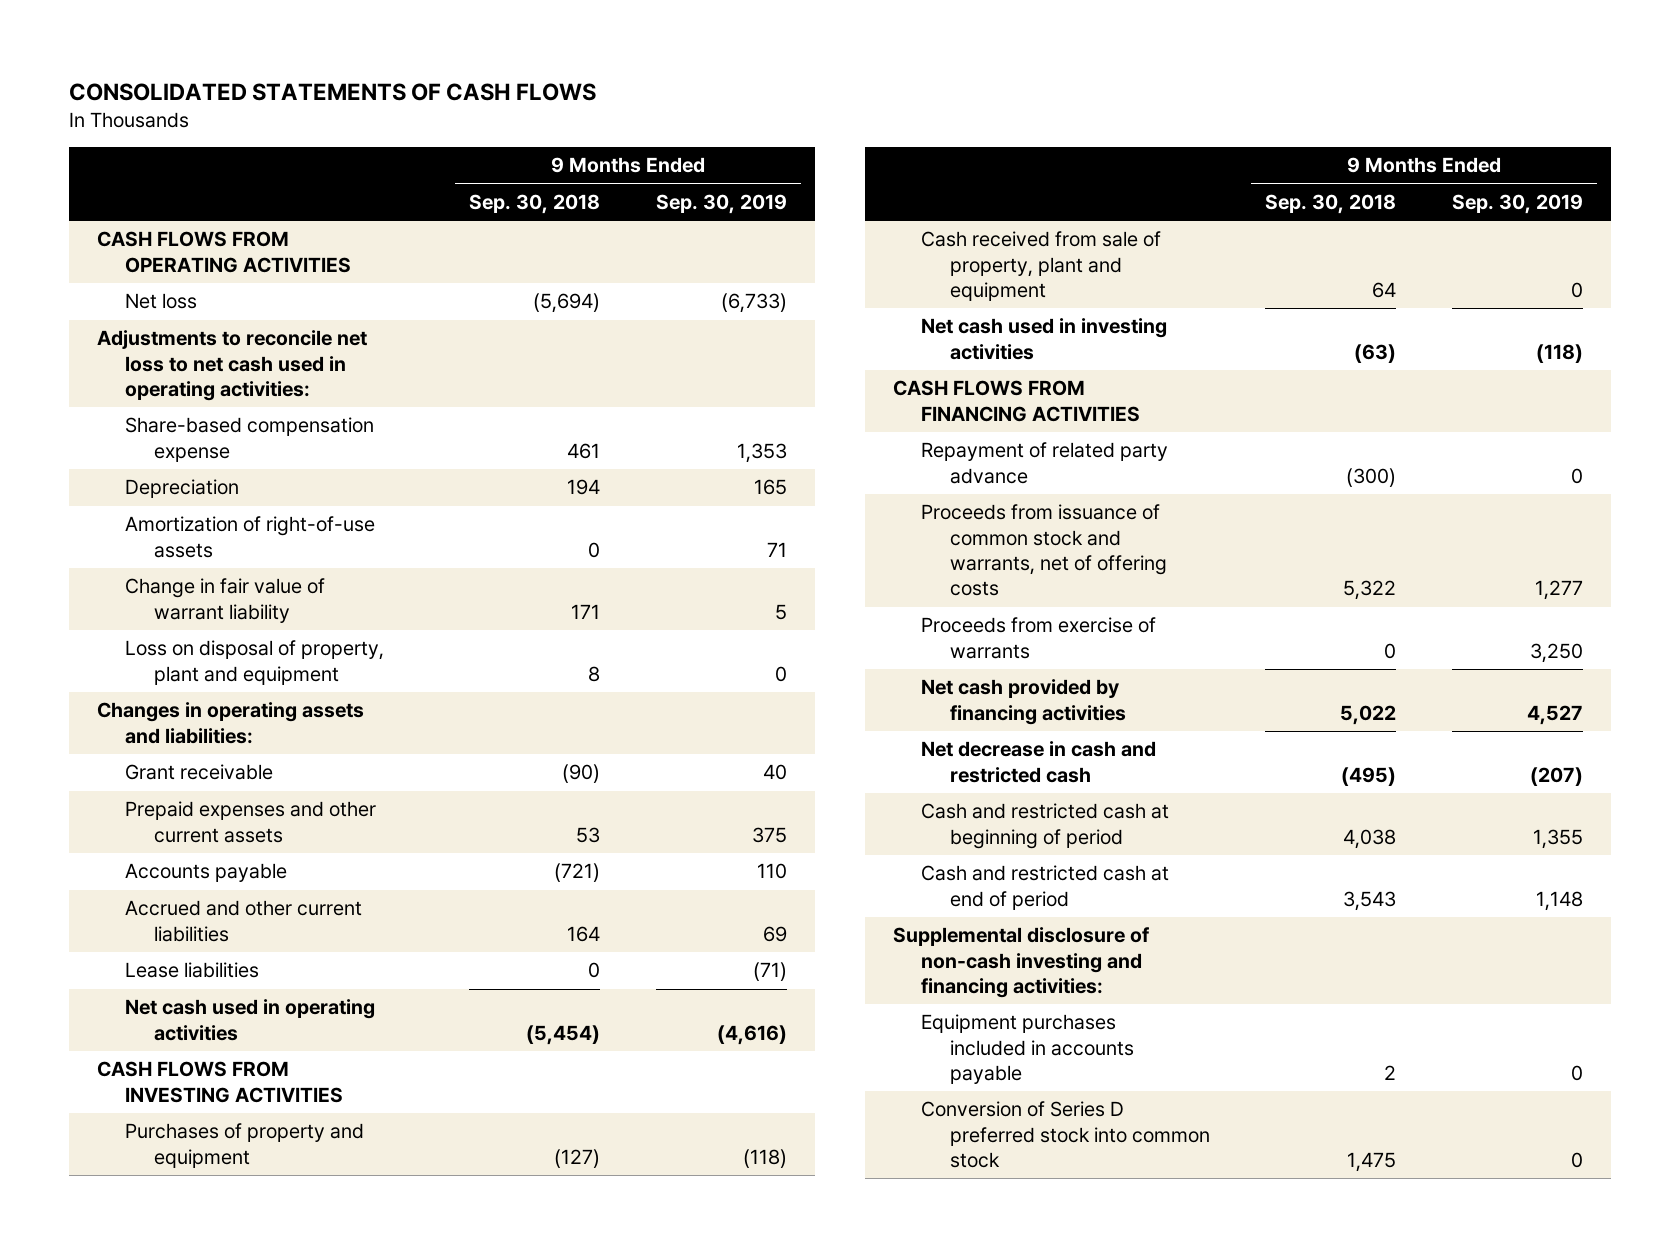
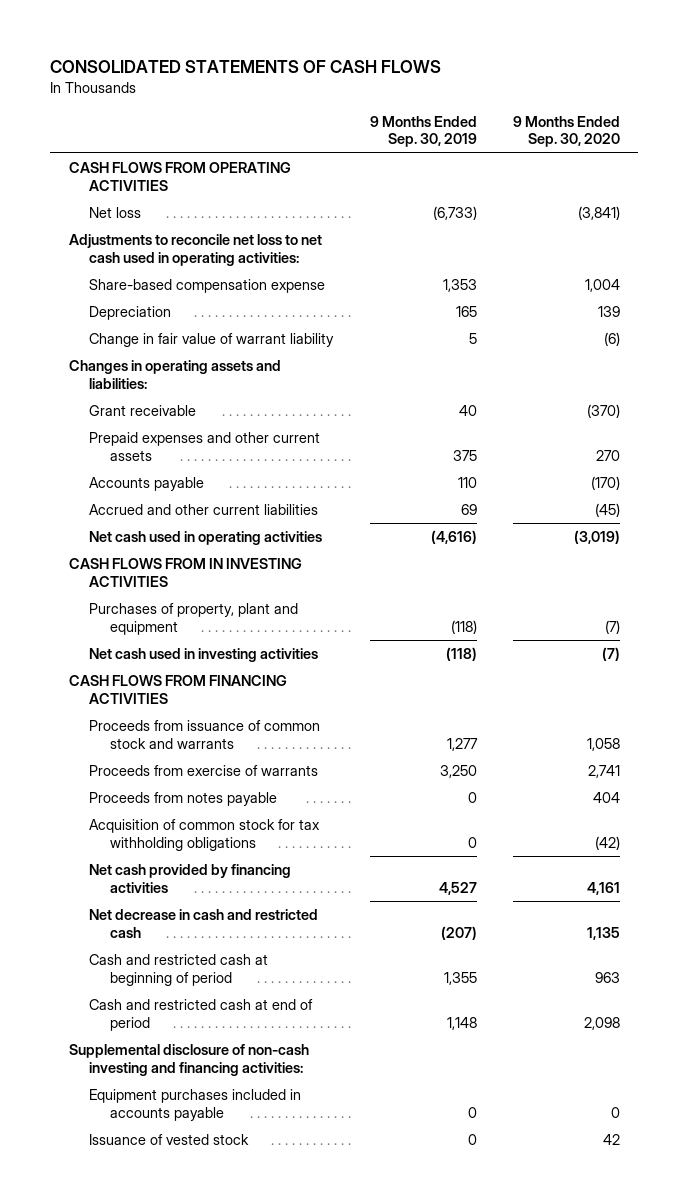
[469,193,601,214] Sep. 30, 2018 -> none
none -> [513,115,621,148] 9 Months Ended Sep. 30, 2020
[125,516,376,558] Amortization of right-of-use assets -> none
[125,640,385,685] Loss on disposal of property, plant and equipment -> none
[125,962,260,979] Lease liabilities -> none
[921,231,1162,302] Cash received from sale of property, plant and equipment -> none
[96,1061,344,1103] CASH FLOWS FROM INVESTING ACTIVITIES -> [68,558,302,587] CASH FLOWS FROM IN INVESTING ACTIVITIES
[125,1123,365,1168] Purchases of property and equipment -> [89,603,299,635] Purchases of property, plant and equipment
[921,442,1169,484] Repayment of related party advance -> none
[921,504,1167,597] Proceeds from issuance of common stock and warrants, net of offering costs -> [89,720,321,749] Proceeds from issuance of common stock and warrants
none -> [89,792,278,807] Proceeds from notes payable
none -> [89,819,321,851] Acquisition of common stock for tax withholding obligations
[921,1101,1210,1169] Conversion of Series D preferred stock into common stock -> none
none -> [89,1134,250,1146] Issuance of vested stock

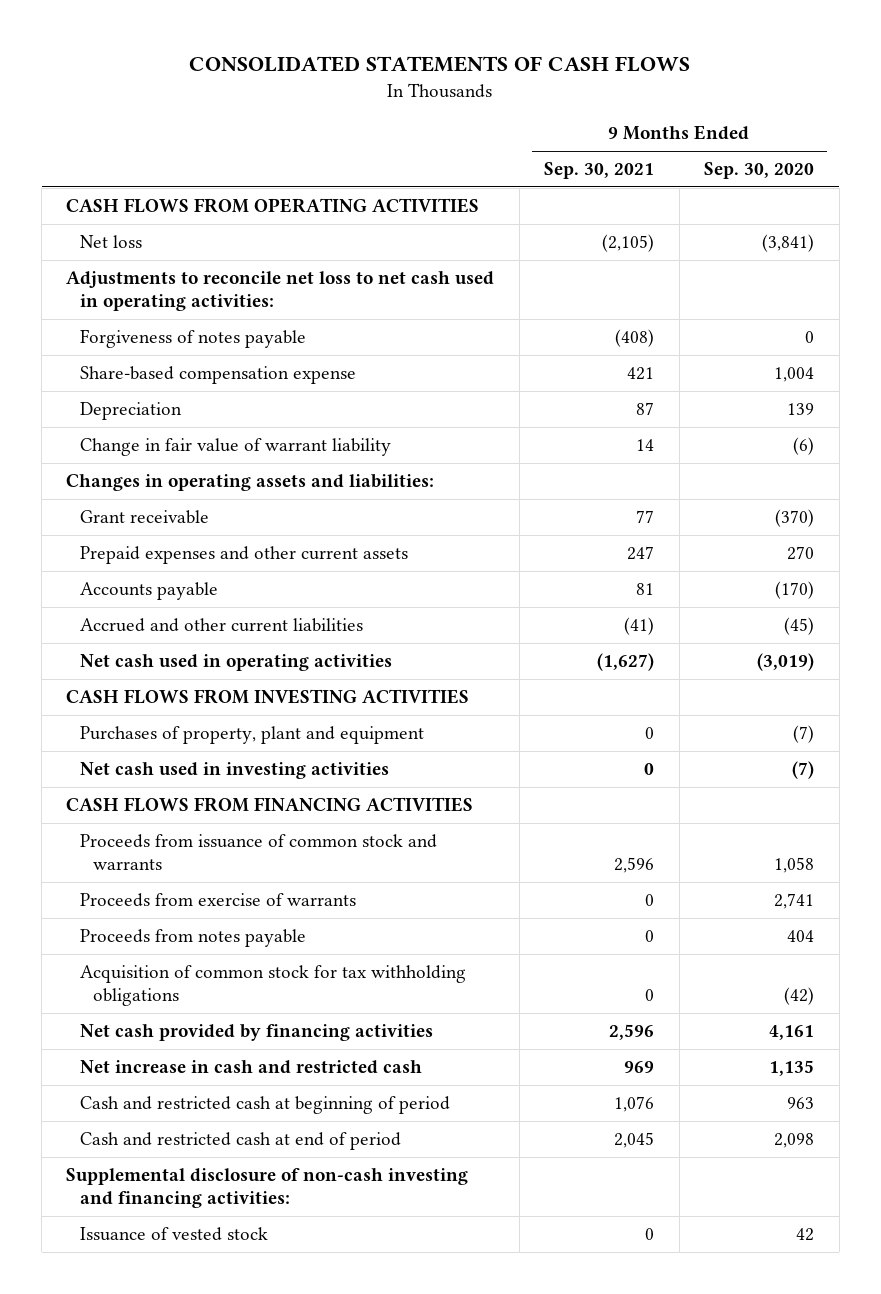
[369,115,477,148] 9 Months Ended Sep. 30, 2019 -> none
none -> [544,162,655,180] Sep. 30, 2021
none -> [79,328,306,348] Forgiveness of notes payable
[68,558,302,587] CASH FLOWS FROM IN INVESTING ACTIVITIES -> [66,688,470,704] CASH FLOWS FROM INVESTING ACTIVITIES
[89,909,319,938] Net decrease in cash and restricted cash -> [79,1059,422,1074] Net increase in cash and restricted cash
[89,1089,302,1121] Equipment purchases included in accounts payable -> none

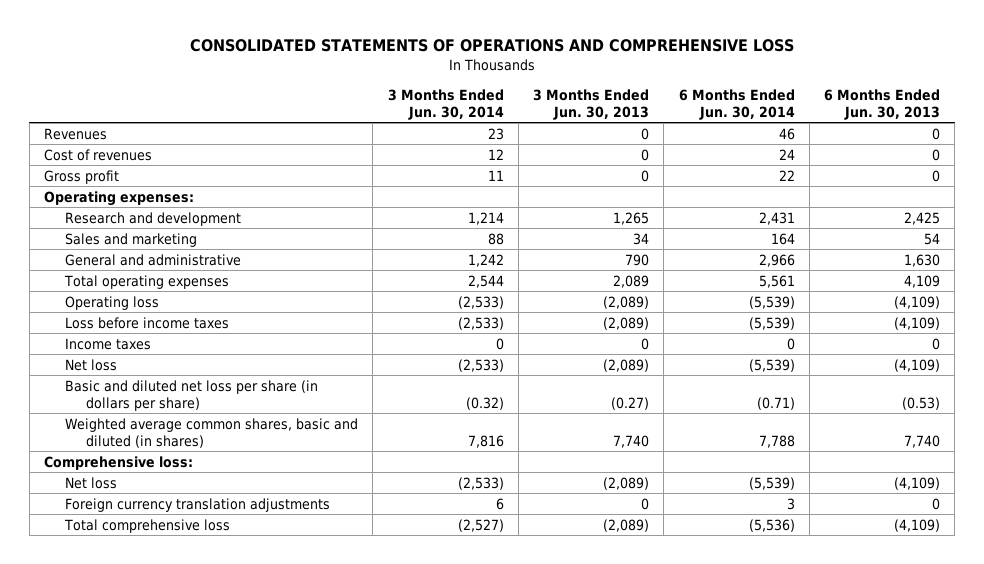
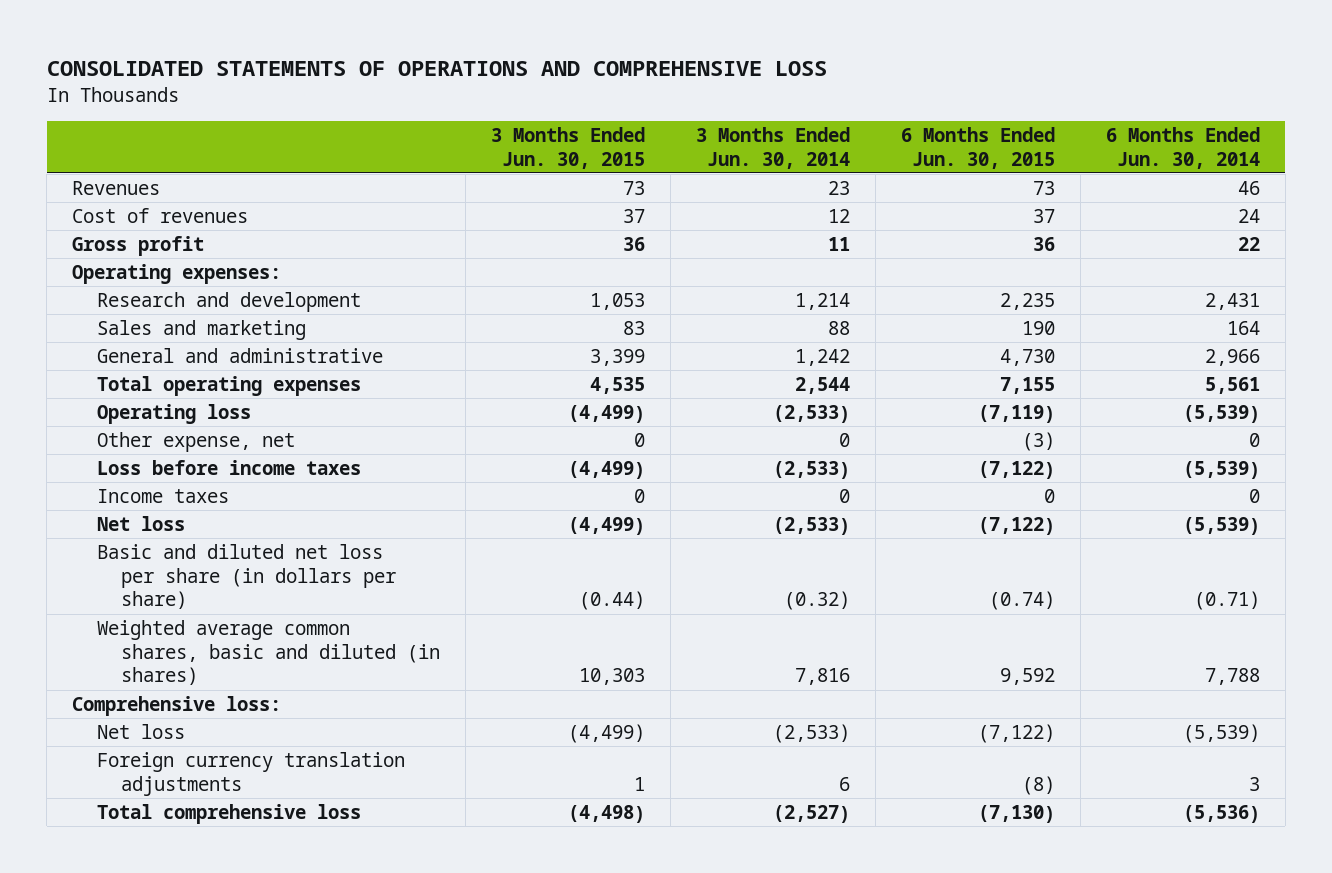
[533,88,650,120] 3 Months Ended Jun. 30, 2013 -> none
[824,88,941,120] 6 Months Ended Jun. 30, 2013 -> none
none -> [491,126,646,169] 3 Months Ended Jun. 30, 2015
none -> [901,126,1056,169] 6 Months Ended Jun. 30, 2015
none -> [96,432,295,453] Other expense, net

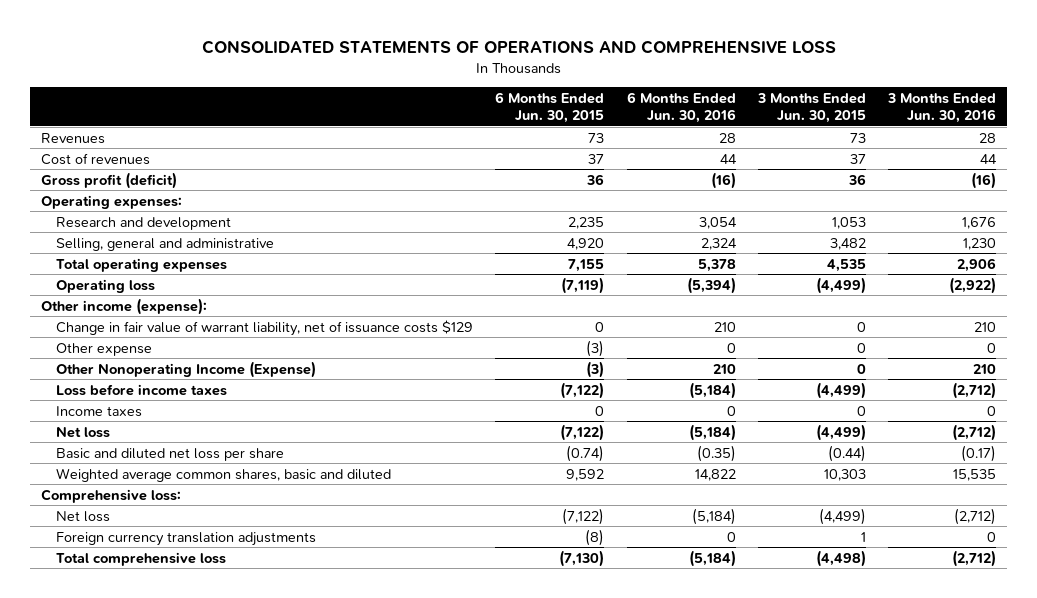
[696,126,851,169] 3 Months Ended Jun. 30, 2014 -> none
[1105,126,1260,169] 6 Months Ended Jun. 30, 2014 -> none
none -> [626,91,736,123] 6 Months Ended Jun. 30, 2016
none -> [887,92,997,123] 3 Months Ended Jun. 30, 2016
[72,236,205,257] Gross profit -> [41,171,178,189] Gross profit (deficit)
[96,320,306,341] Sales and marketing -> none
[96,348,383,364] General and administrative -> [56,237,275,251] Selling, general and administrative
[590,349,646,367] 3,399 -> [829,237,866,250] 3,482
[1000,349,1056,367] 4,730 -> [567,237,605,250] 4,920
none -> [41,297,208,315] Other income (expense):
none -> [56,319,474,336] Change in fair value of warrant liability, net of issuance costs $129
[96,432,295,453] Other expense, net -> [56,342,153,356] Other expense
none -> [56,360,317,378] Other Nonoperating Income (Expense)
[96,544,397,610] Basic and diluted net loss per share (in dollars per share) -> [56,447,285,461] Basic and diluted net loss per share
[96,620,441,686] Weighted average common shares, basic and diluted (in shares) -> [56,467,392,482] Weighted average common shares, basic and diluted

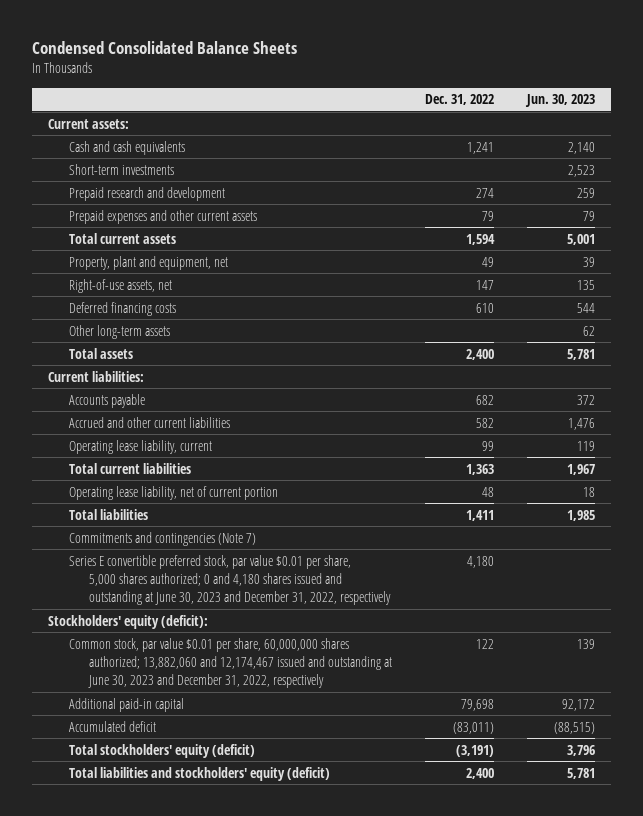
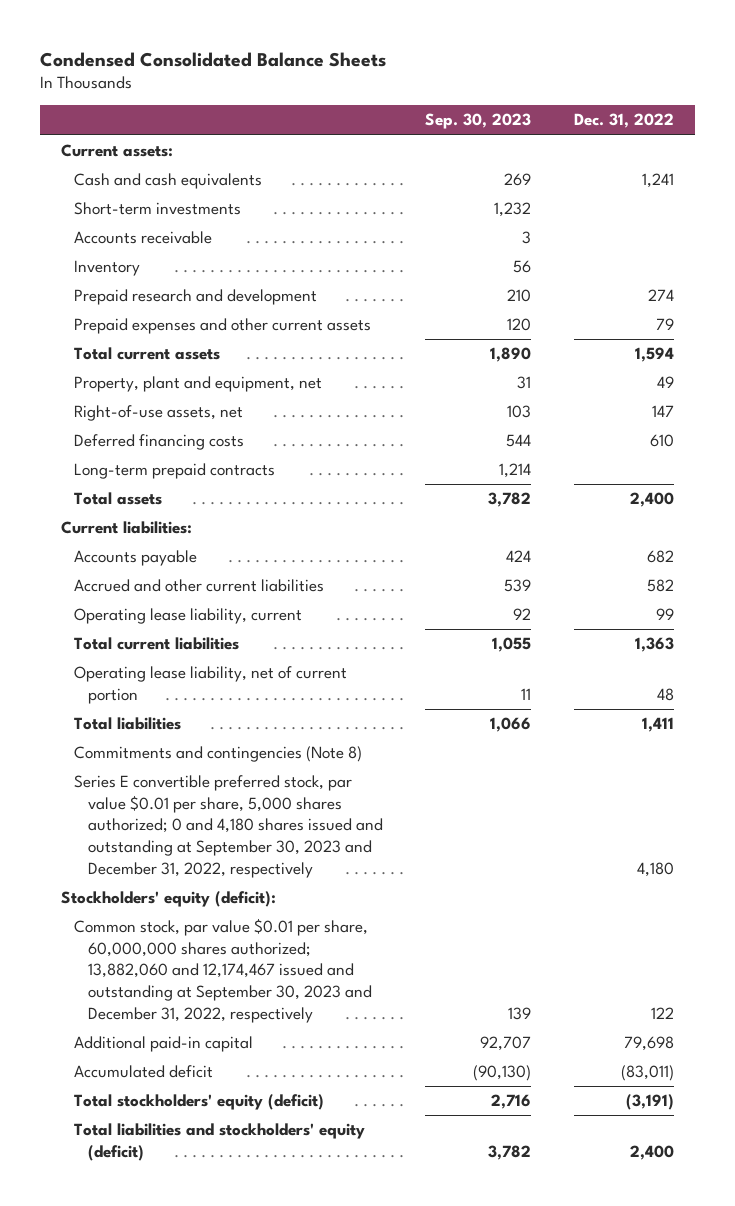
[524,94,595,108] Jun. 30, 2023 -> none
none -> [425,113,532,130] Sep. 30, 2023
none -> [74,231,213,245] Accounts receivable
none -> [74,260,141,277] Inventory
[68,324,170,339] Other long-term assets -> none
none -> [74,463,276,480] Long-term prepaid contracts
[68,531,256,546] Commitments and contingencies (Note 7) -> [74,746,363,763] Commitments and contingencies (Note 8)
[68,554,392,606] Series E convertible preferred stock, par value $0.01 per share, 5,000 shares authorized; 0 and 4,180 shares issued and outstanding at June 30, 2023 and December 31, 2022, respectively -> [74,775,383,878] Series E convertible preferred stock, par value $0.01 per share, 5,000 shares authorized; 0 and 4,180 shares issued and outstanding at September 30, 2023 and December 31, 2022, respectively
[68,637,393,689] Common stock, par value $0.01 per share, 60,000,000 shares authorized; 13,882,060 and 12,174,467 issued and outstanding at June 30, 2023 and December 31, 2022, respectively -> [74,918,372,1023] Common stock, par value $0.01 per share, 60,000,000 shares authorized; 13,882,060 and 12,174,467 issued and outstanding at September 30, 2023 and December 31, 2022, respectively

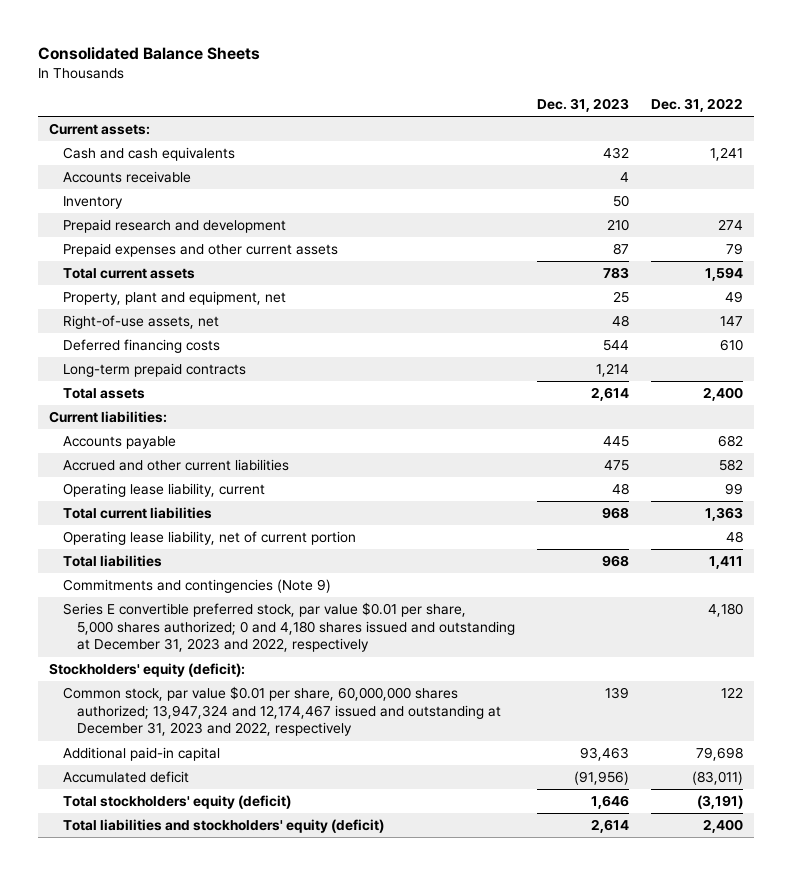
[39,51,386,67] Condensed Consolidated Balance Sheets -> [37,47,260,61] Consolidated Balance Sheets
[425,113,532,130] Sep. 30, 2023 -> none
none -> [536,98,629,113] Dec. 31, 2023
[74,202,242,216] Short-term investments -> none
[74,746,363,763] Commitments and contingencies (Note 8) -> [62,579,331,594] Commitments and contingencies (Note 9)
[74,775,383,878] Series E convertible preferred stock, par value $0.01 per share, 5,000 shares authorized; 0 and 4,180 shares issued and outstanding at September 30, 2023 and December 31, 2022, respectively -> [62,602,515,653] Series E convertible preferred stock, par value $0.01 per share, 5,000 shares authorized; 0 and 4,180 shares issued and outstanding at December 31, 2023 and 2022, respectively
[74,918,372,1023] Common stock, par value $0.01 per share, 60,000,000 shares authorized; 13,882,060 and 12,174,467 issued and outstanding at September 30, 2023 and December 31, 2022, respectively -> [62,686,501,737] Common stock, par value $0.01 per share, 60,000,000 shares authorized; 13,947,324 and 12,174,467 issued and outstanding at December 31, 2023 and 2022, respectively

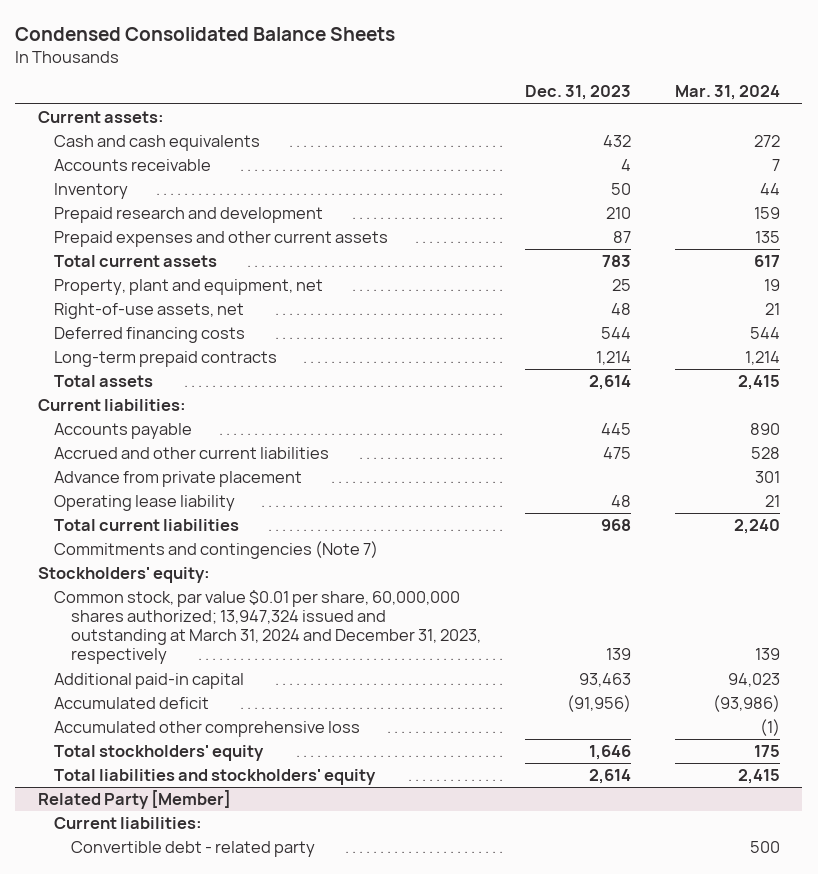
[37,47,260,61] Consolidated Balance Sheets -> [15,26,396,41] Condensed Consolidated Balance Sheets
[650,98,743,113] Dec. 31, 2022 -> none
none -> [675,85,781,101] Mar. 31, 2024
none -> [54,471,303,488] Advance from private placement
[62,483,265,498] Operating lease liability, current -> [54,495,236,512] Operating lease liability
[62,531,356,546] Operating lease liability, net of current portion -> none
[62,555,162,568] Total liabilities -> none
[62,602,515,653] Series E convertible preferred stock, par value $0.01 per share, 5,000 shares authorized; 0 and 4,180 shares issued and outstanding at December 31, 2023 and 2022, respectively -> none
[62,579,331,594] Commitments and contingencies (Note 9) -> [54,541,379,560] Commitments and contingencies (Note 7)
[48,663,245,678] Stockholders' equity (deficit): -> [37,567,210,584] Stockholders' equity:
[62,686,501,737] Common stock, par value $0.01 per share, 60,000,000 shares authorized; 13,947,324 and 12,174,467 issued and outstanding at December 31, 2023 and 2022, respectively -> [54,590,482,665] Common stock, par value $0.01 per share, 60,000,000 shares authorized; 13,947,324 issued and outstanding at March 31, 2024 and December 31, 2023, respectively
none -> [54,721,361,738] Accumulated other comprehensive loss
[62,795,291,810] Total stockholders' equity (deficit) -> [54,745,265,762] Total stockholders' equity
[62,819,384,834] Total liabilities and stockholders' equity (deficit) -> [54,769,377,786] Total liabilities and stockholders' equity
none -> [37,790,231,810] Related Party [Member]
none -> [54,817,203,830] Current liabilities:
none -> [71,841,316,858] Convertible debt - related party

